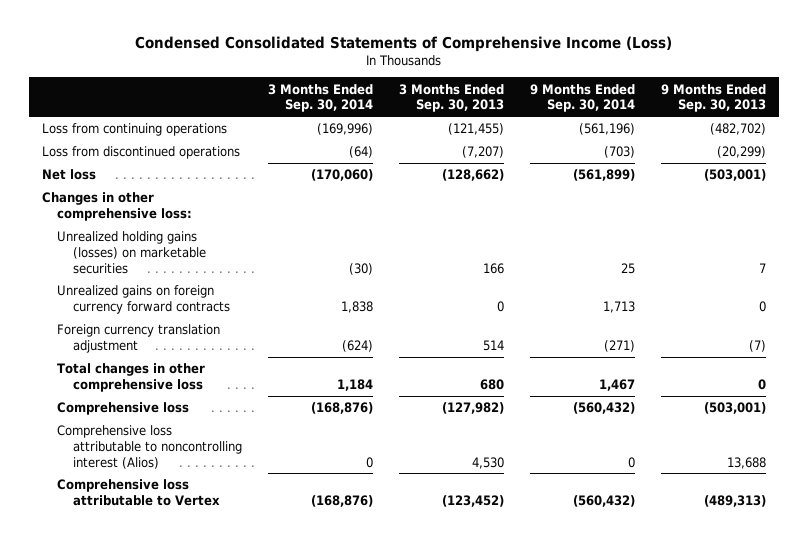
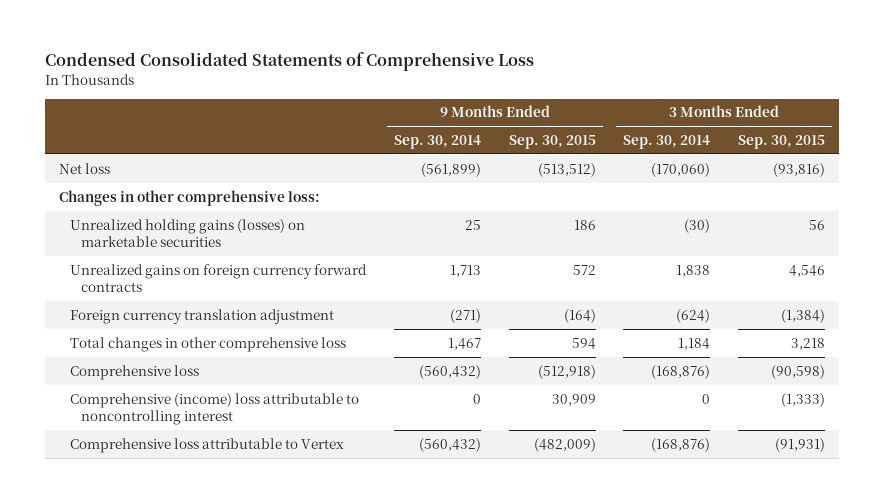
[134,36,672,53] Condensed Consolidated Statements of Comprehensive Income (Loss) -> [44,52,534,72] Condensed Consolidated Statements of Comprehensive Loss
[398,83,504,113] 3 Months Ended Sep. 30, 2013 -> none
[660,83,766,113] 9 Months Ended Sep. 30, 2013 -> none
none -> [508,135,596,150] Sep. 30, 2015
none -> [738,135,826,150] Sep. 30, 2015
[41,123,227,137] Loss from continuing operations -> none
[41,146,240,160] Loss from discontinued operations -> none
[57,425,242,469] Comprehensive loss attributable to noncontrolling interest (Alios) -> [69,392,359,426] Comprehensive (income) loss attributable to noncontrolling interest

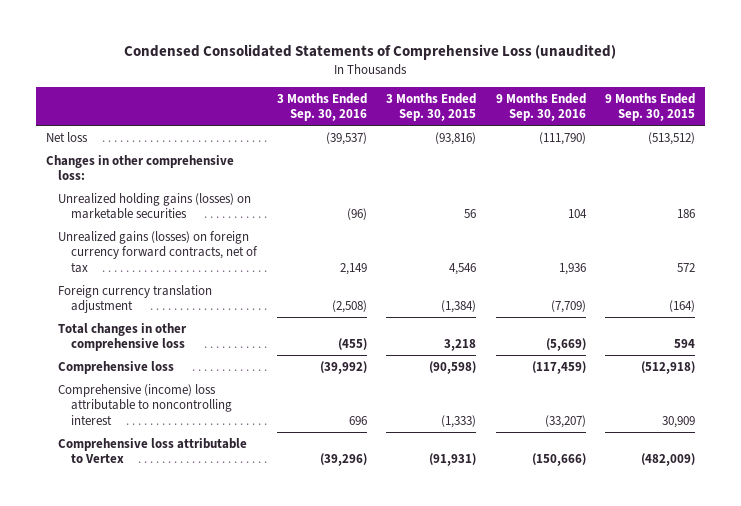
[44,52,534,72] Condensed Consolidated Statements of Comprehensive Loss -> [124,44,617,61] Condensed Consolidated Statements of Comprehensive Loss (unaudited)
[393,135,481,150] Sep. 30, 2014 -> none
[623,135,711,150] Sep. 30, 2014 -> none
none -> [276,92,367,122] 3 Months Ended Sep. 30, 2016
none -> [495,92,586,122] 9 Months Ended Sep. 30, 2016
[69,263,367,293] Unrealized gains on foreign currency forward contracts -> [58,230,259,273] Unrealized gains (losses) on foreign currency forward contracts, net of tax

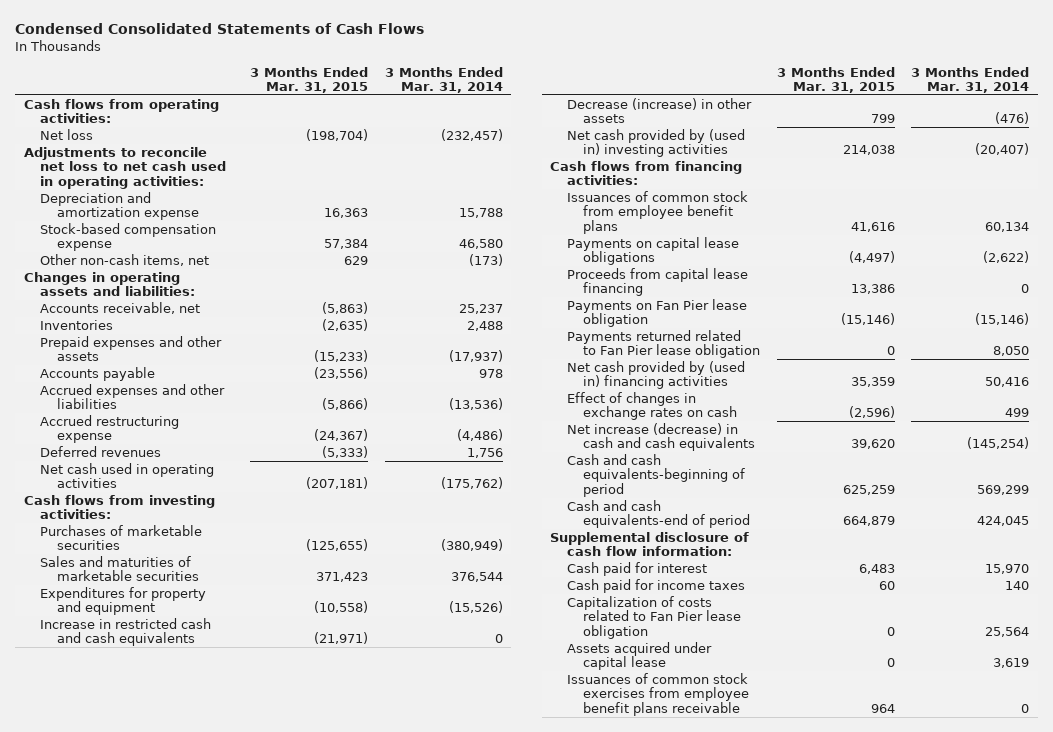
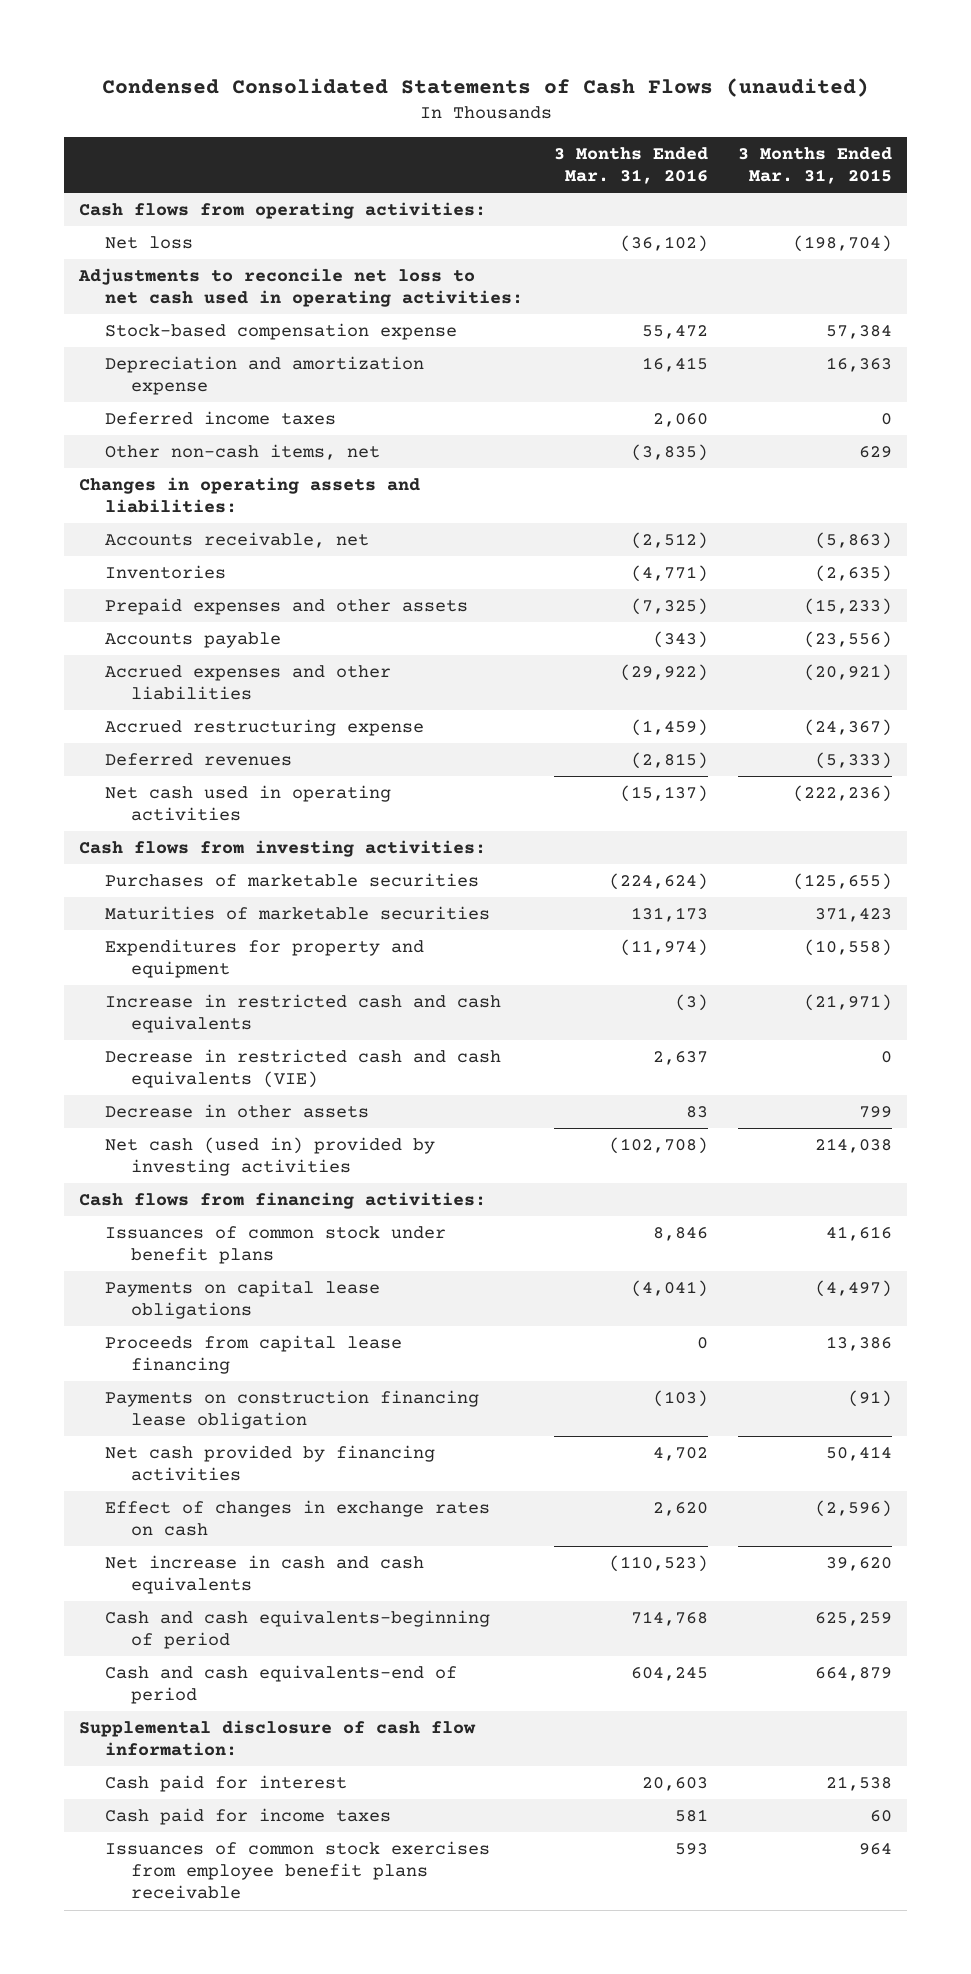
[15,23,425,35] Condensed Consolidated Statements of Cash Flows -> [101,77,869,97] Condensed Consolidated Statements of Cash Flows (unaudited)
[384,66,503,93] 3 Months Ended Mar. 31, 2014 -> none
none -> [553,146,708,184] 3 Months Ended Mar. 31, 2016
[40,192,199,221] Depreciation and amortization expense -> [105,356,425,396] Depreciation and amortization expense
none -> [105,411,337,426] Deferred income taxes
[322,398,369,411] (5,866) -> [804,664,893,682] (20,921)
[306,477,369,490] (207,181) -> [793,785,893,803] (222,236)
[40,556,199,582] Sales and maturities of marketable securities -> [105,906,491,921] Maturities of marketable securities
none -> [105,1049,502,1089] Decrease in restricted cash and cash equivalents (VIE)
[566,98,752,124] Decrease (increase) in other assets -> [105,1104,370,1119] Decrease in other assets
[566,129,745,158] Net cash provided by (used in) investing activities -> [105,1137,436,1177] Net cash (used in) provided by investing activities
[566,191,748,234] Issuances of common stock from employee benefit plans -> [105,1226,447,1265] Issuances of common stock under benefit plans
[566,330,761,359] Payments returned related to Fan Pier lease obligation -> none
[566,299,747,328] Payments on Fan Pier lease obligation -> [105,1390,480,1430] Payments on construction financing lease obligation
[840,313,895,326] (15,146) -> [848,1390,893,1408] (91)
[566,361,745,390] Net cash provided by (used in) financing activities -> [105,1445,436,1482] Net cash provided by financing activities
[850,377,895,388] 35,359 -> [826,1446,893,1462] 50,414
[566,423,756,452] Net increase (decrease) in cash and cash equivalents -> [105,1555,425,1595] Net increase in cash and cash equivalents
[858,564,895,575] 6,483 -> [826,1776,893,1792] 21,538
[566,596,742,639] Capitalization of costs related to Fan Pier lease obligation -> none
[566,642,712,671] Assets acquired under capital lease -> none

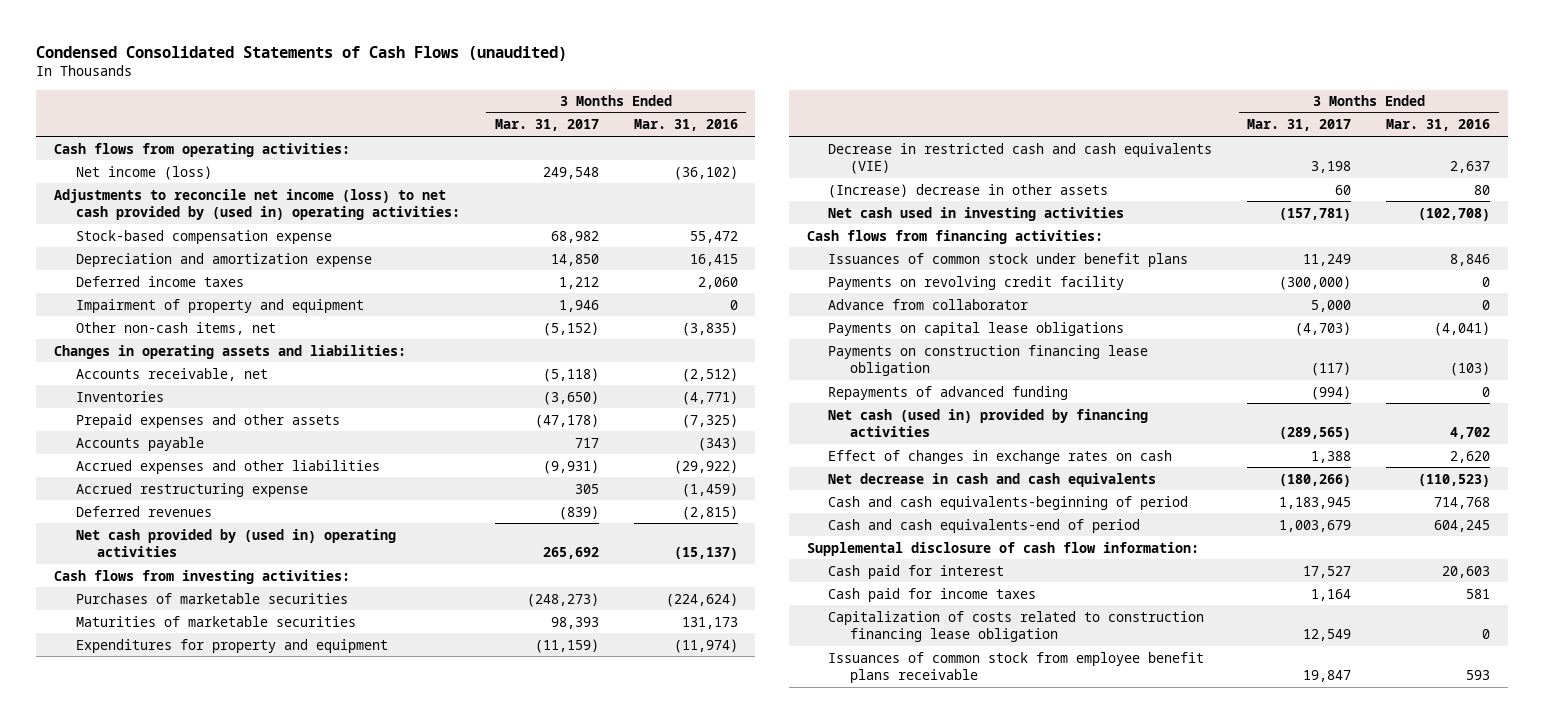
[738,146,893,184] 3 Months Ended Mar. 31, 2015 -> none
none -> [494,119,599,132] Mar. 31, 2017
[105,236,194,250] Net loss -> [75,165,212,180] Net income (loss)
[78,268,524,308] Adjustments to reconcile net loss to net cash used in operating activities: -> [53,188,460,221] Adjustments to reconcile net income (loss) to net cash provided by (used in) operating activities:
none -> [75,298,364,313] Impairment of property and equipment
[105,785,392,822] Net cash used in operating activities -> [75,528,396,558] Net cash provided by (used in) operating activities
[105,994,502,1034] Increase in restricted cash and cash equivalents -> none
[105,1104,370,1119] Decrease in other assets -> [828,183,1109,198] (Increase) decrease in other assets
[685,1106,708,1119] 83 -> [1474,184,1491,195] 80
[105,1137,436,1177] Net cash (used in) provided by investing activities -> [828,206,1125,221] Net cash used in investing activities
none -> [828,275,1125,290] Payments on revolving credit facility
none -> [828,298,1029,310] Advance from collaborator
[105,1335,403,1375] Proceeds from capital lease financing -> none
none -> [828,385,1069,400] Repayments of advanced funding
[105,1445,436,1482] Net cash provided by financing activities -> [828,408,1149,438] Net cash (used in) provided by financing activities
[105,1555,425,1595] Net increase in cash and cash equivalents -> [828,472,1157,487] Net decrease in cash and cash equivalents
none -> [828,610,1205,643] Capitalization of costs related to construction financing lease obligation
[105,1841,491,1900] Issuances of common stock exercises from employee benefit plans receivable -> [828,651,1205,684] Issuances of common stock from employee benefit plans receivable

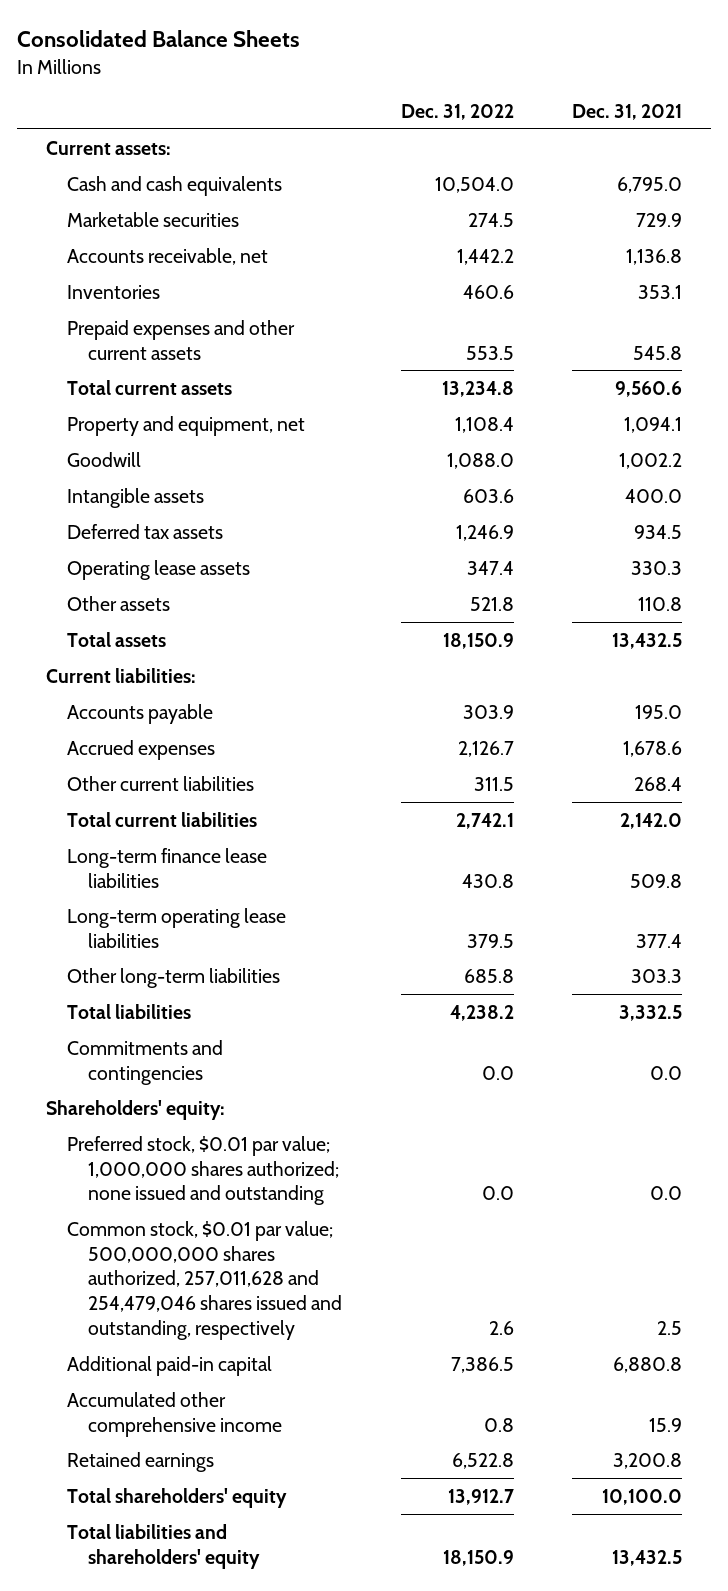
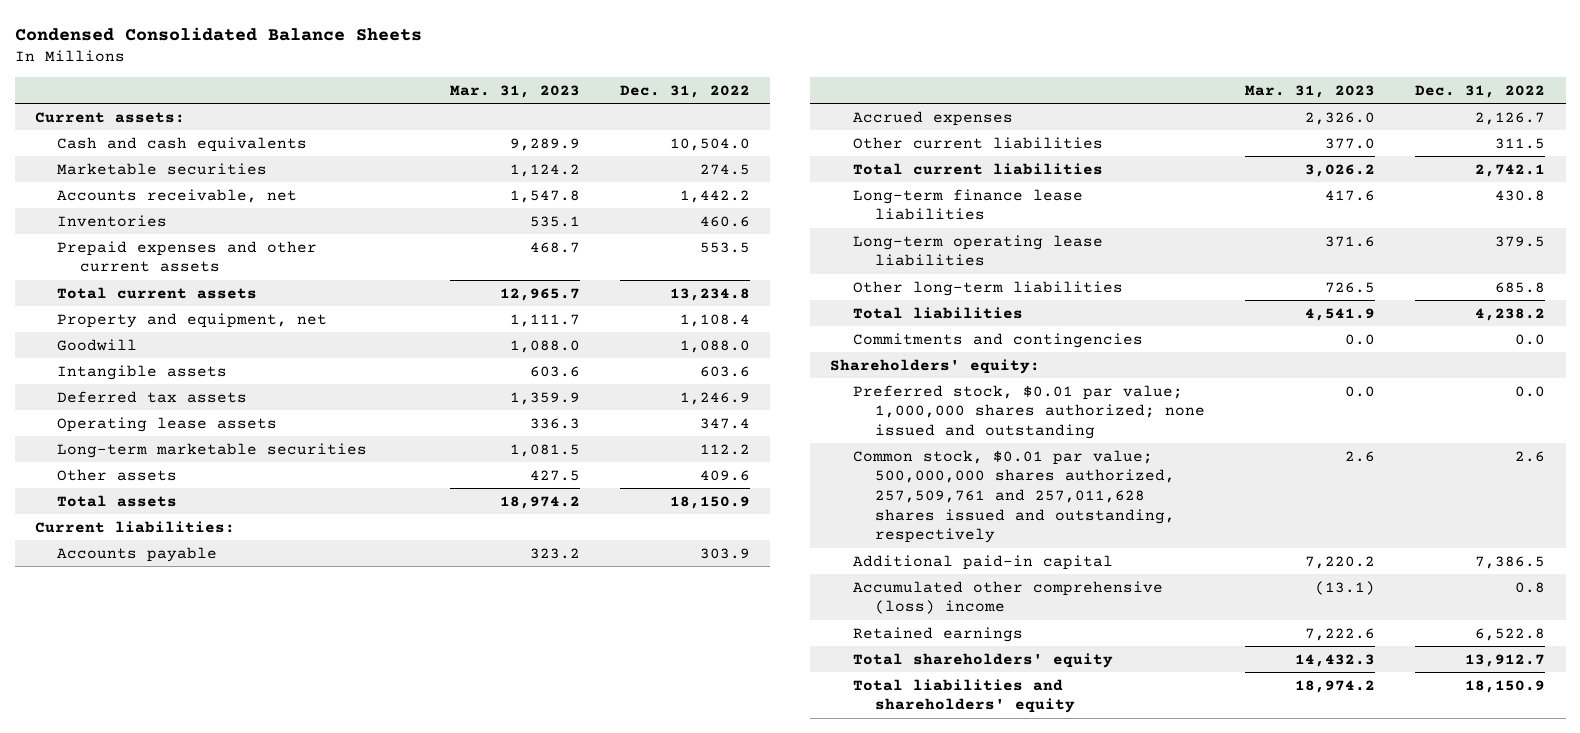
[17,30,301,48] Consolidated Balance Sheets -> [14,26,422,41] Condensed Consolidated Balance Sheets
[571,104,682,121] Dec. 31, 2021 -> none
none -> [449,84,580,98] Mar. 31, 2023
none -> [57,442,368,458] Long-term marketable securities
[469,596,514,611] 521.8 -> [700,469,751,481] 409.6
[67,1220,343,1341] Common stock, $0.01 par value; 500,000,000 shares authorized, 257,011,628 and 254,479,046 shares issued and outstanding, respectively -> [852,449,1175,544] Common stock, $0.01 par value; 500,000,000 shares authorized, 257,509,761 and 257,011,628 shares issued and outstanding, respectively
[67,1391,283,1437] Accumulated other comprehensive income -> [852,580,1163,615] Accumulated other comprehensive (loss) income

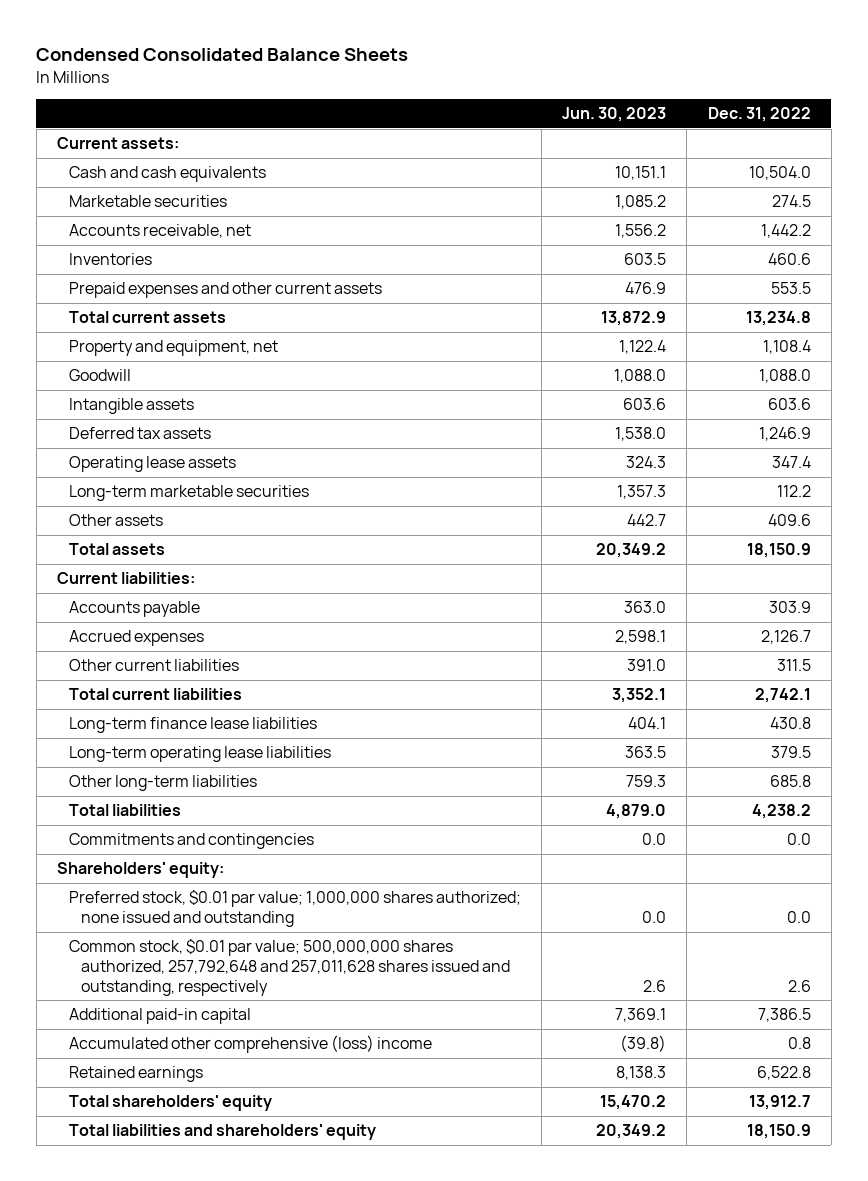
[449,84,580,98] Mar. 31, 2023 -> none
none -> [562,107,667,123] Jun. 30, 2023
[852,449,1175,544] Common stock, $0.01 par value; 500,000,000 shares authorized, 257,509,761 and 257,011,628 shares issued and outstanding, respectively -> [68,939,510,996] Common stock, $0.01 par value; 500,000,000 shares authorized, 257,792,648 and 257,011,628 shares issued and outstanding, respectively

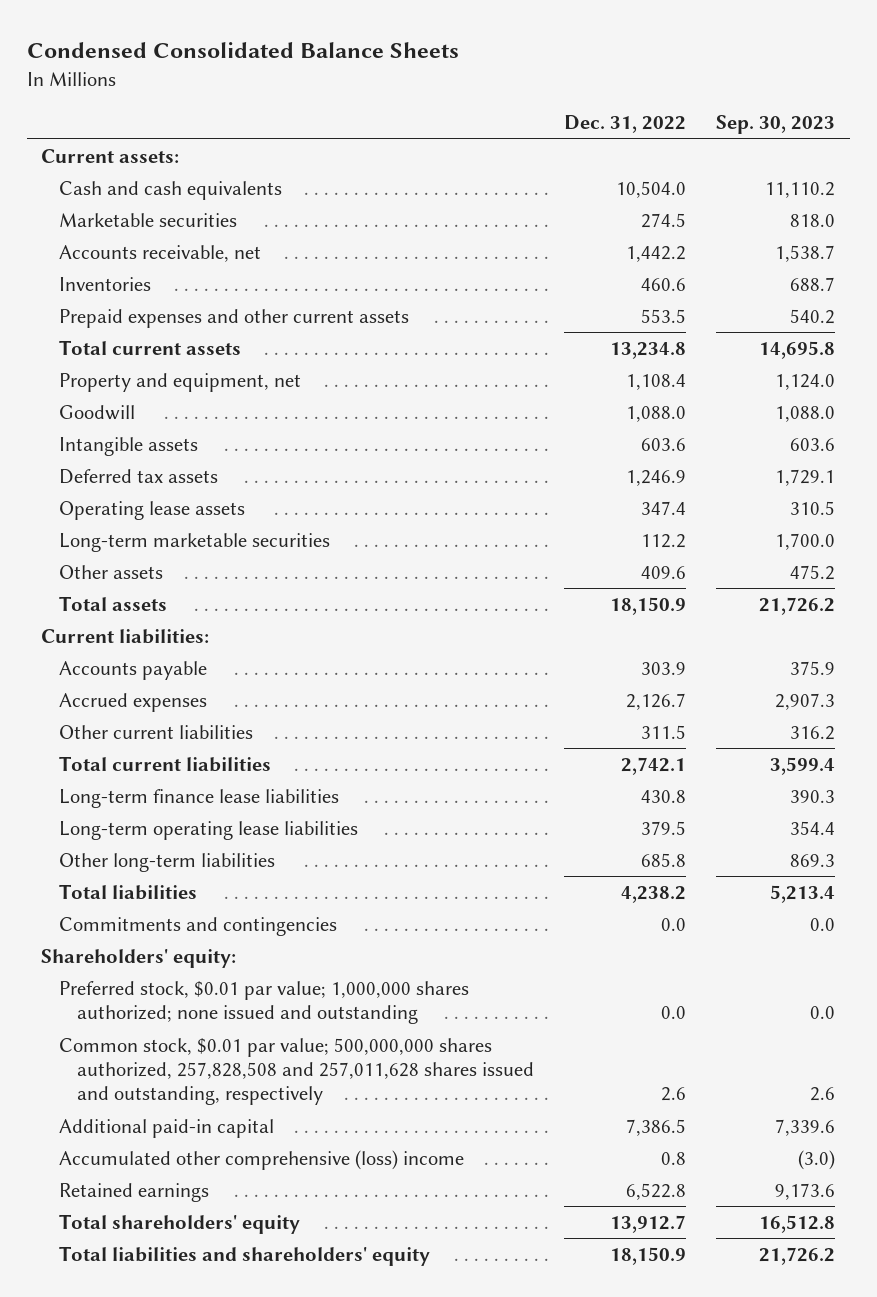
[562,107,667,123] Jun. 30, 2023 -> none
none -> [716,115,836,135] Sep. 30, 2023
[68,939,510,996] Common stock, $0.01 par value; 500,000,000 shares authorized, 257,792,648 and 257,011,628 shares issued and outstanding, respectively -> [59,1037,535,1106] Common stock, $0.01 par value; 500,000,000 shares authorized, 257,828,508 and 257,011,628 shares issued and outstanding, respectively

